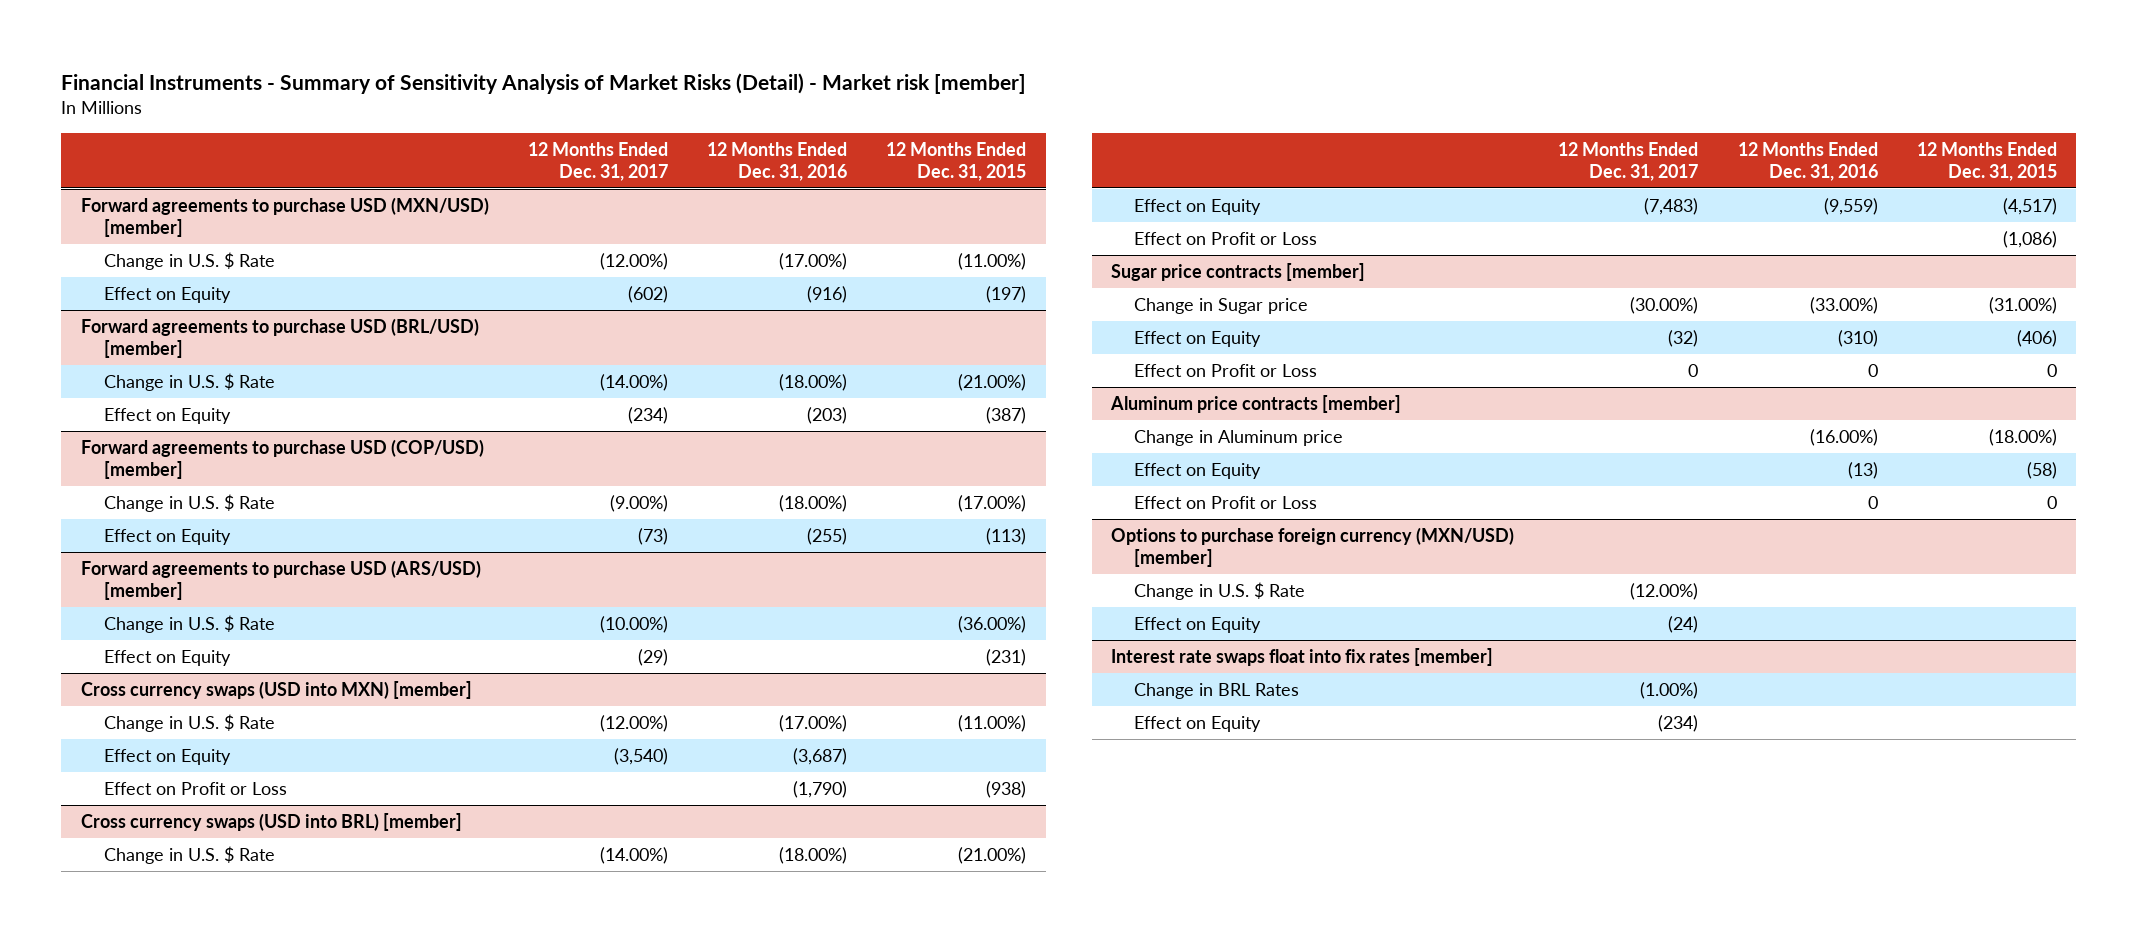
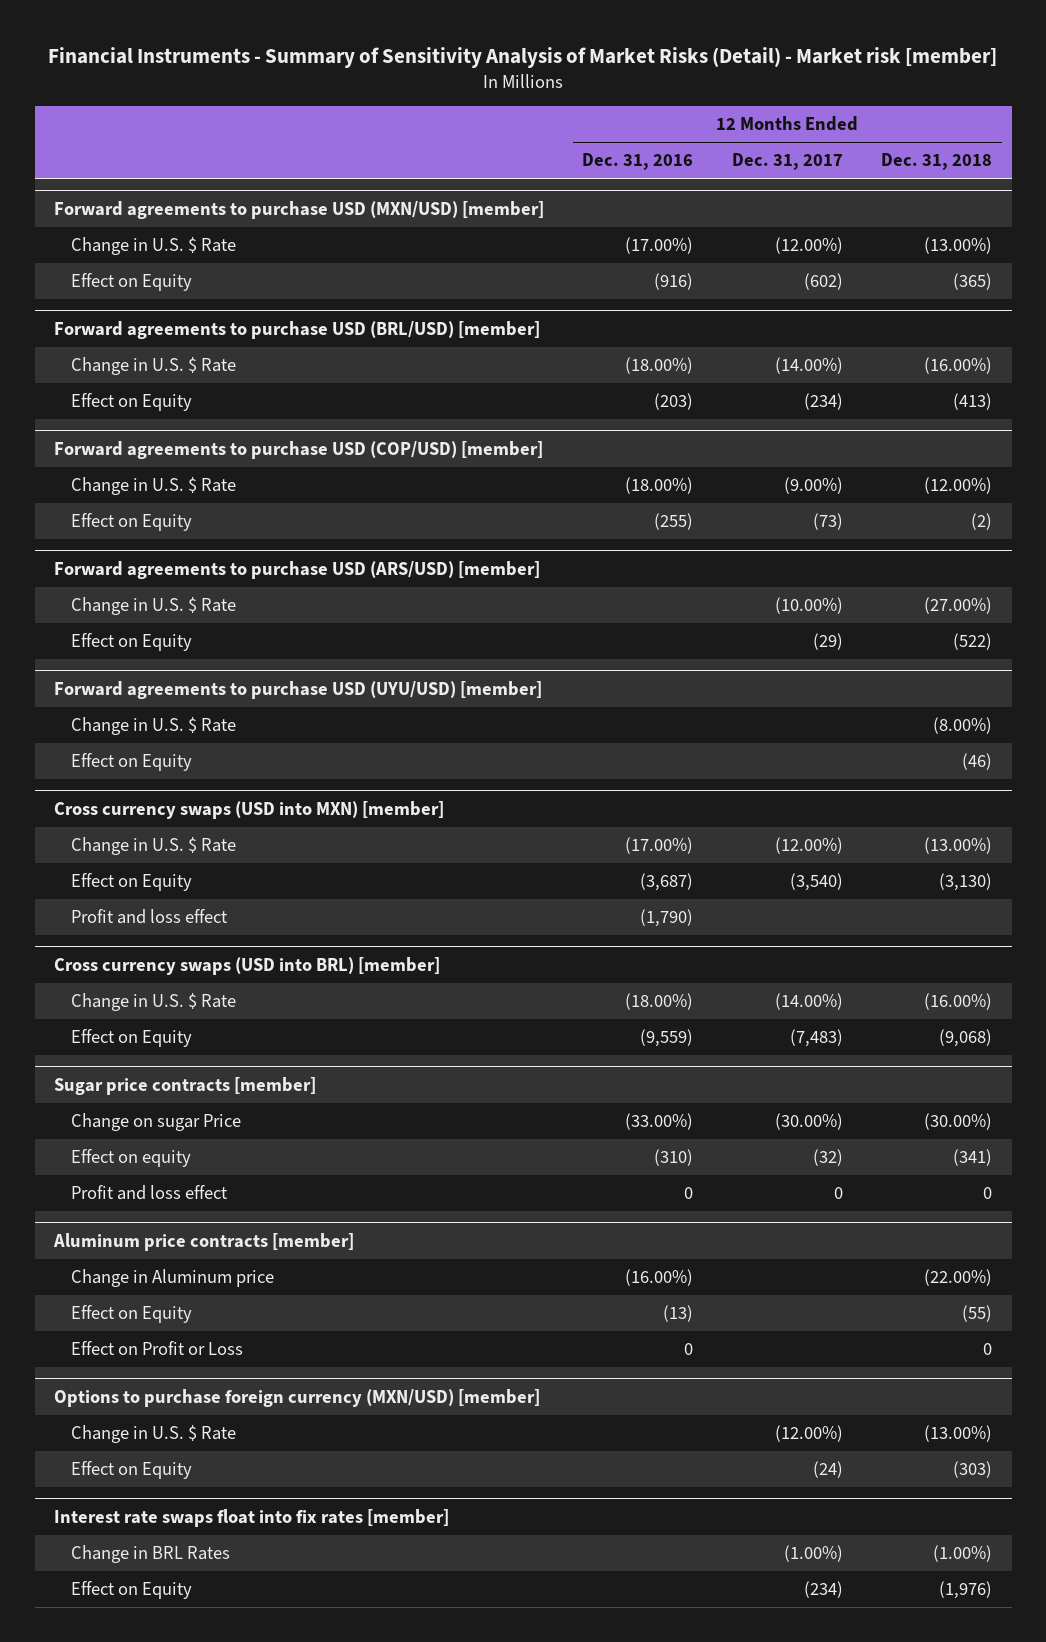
[886,141,1027,181] 12 Months Ended Dec. 31, 2015 -> none
none -> [881,153,993,171] Dec. 31, 2018
none -> [53,680,542,699] Forward agreements to purchase USD (UYU/USD) [member]
none -> [71,717,237,736] Change in U.S. $ Rate
none -> [71,753,193,772] Effect on Equity
[104,781,288,795] Effect on Profit or Loss -> [71,909,229,925] Profit and loss effect
[1134,231,1318,245] Effect on Profit or Loss -> none
[1134,297,1309,314] Change in Sugar price -> [71,1113,242,1132] Change on sugar Price
[1134,330,1262,347] Effect on Equity -> [71,1149,192,1168] Effect on equity
[1134,363,1318,377] Effect on Profit or Loss -> [71,1185,229,1201] Profit and loss effect

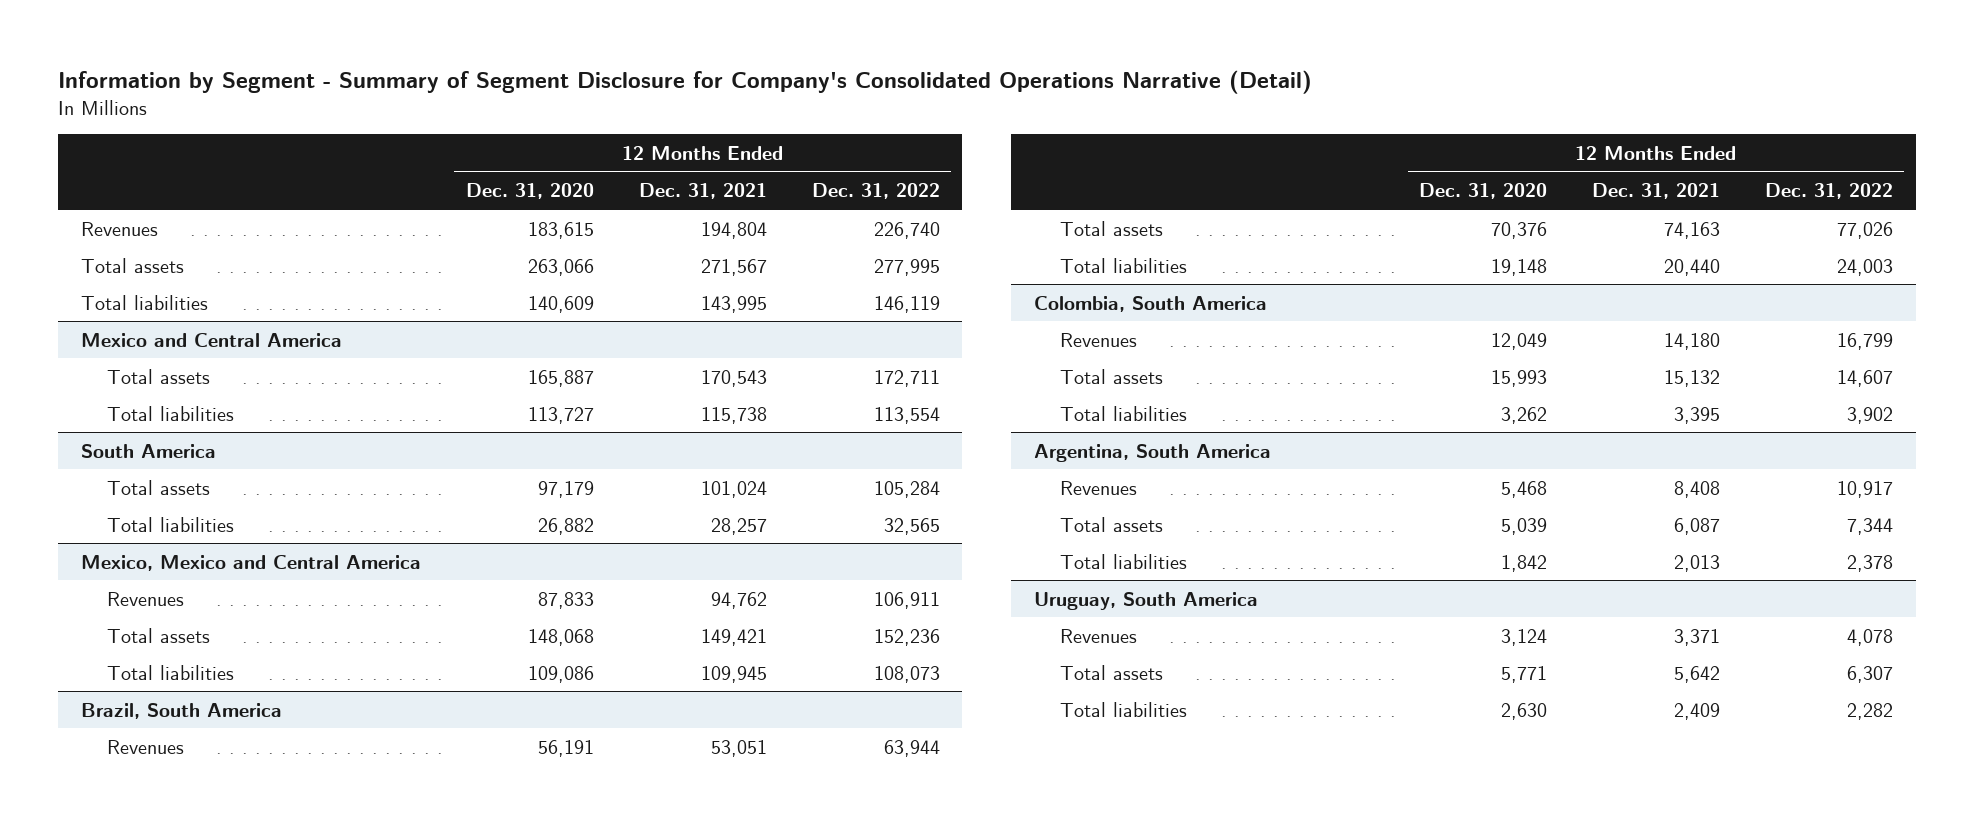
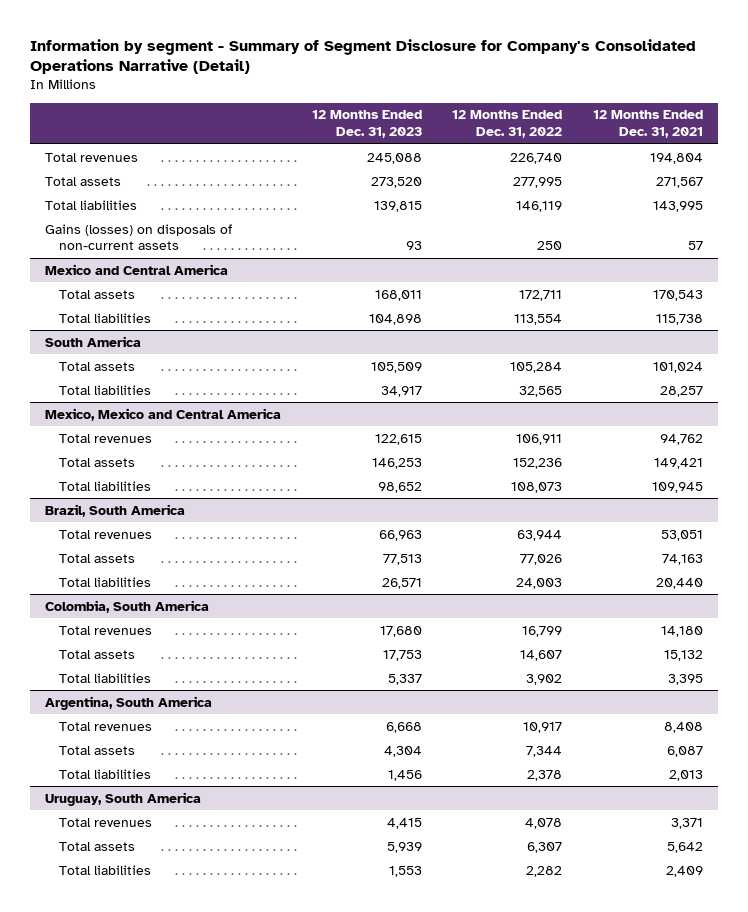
[58,70,1313,95] Information by Segment - Summary of Segment Disclosure for Company's Consolidated Operations Narrative (Detail) -> [30,38,697,75] Information by segment - Summary of Segment Disclosure for Company's Consolidated Operations Narrative (Detail)
[465,183,594,200] Dec. 31, 2020 -> none
none -> [311,110,422,139] 12 Months Ended Dec. 31, 2023
[80,221,158,236] Revenues -> [45,152,139,162] Total revenues
none -> [45,223,233,251] Gains (losses) on disposals of non-current assets
[106,591,184,606] Revenues -> [59,433,153,443] Total revenues
[106,739,184,754] Revenues -> [59,529,153,539] Total revenues
[1059,332,1137,347] Revenues -> [59,625,153,635] Total revenues
[1059,480,1137,495] Revenues -> [59,721,153,731] Total revenues
[1059,628,1137,643] Revenues -> [59,817,153,827] Total revenues

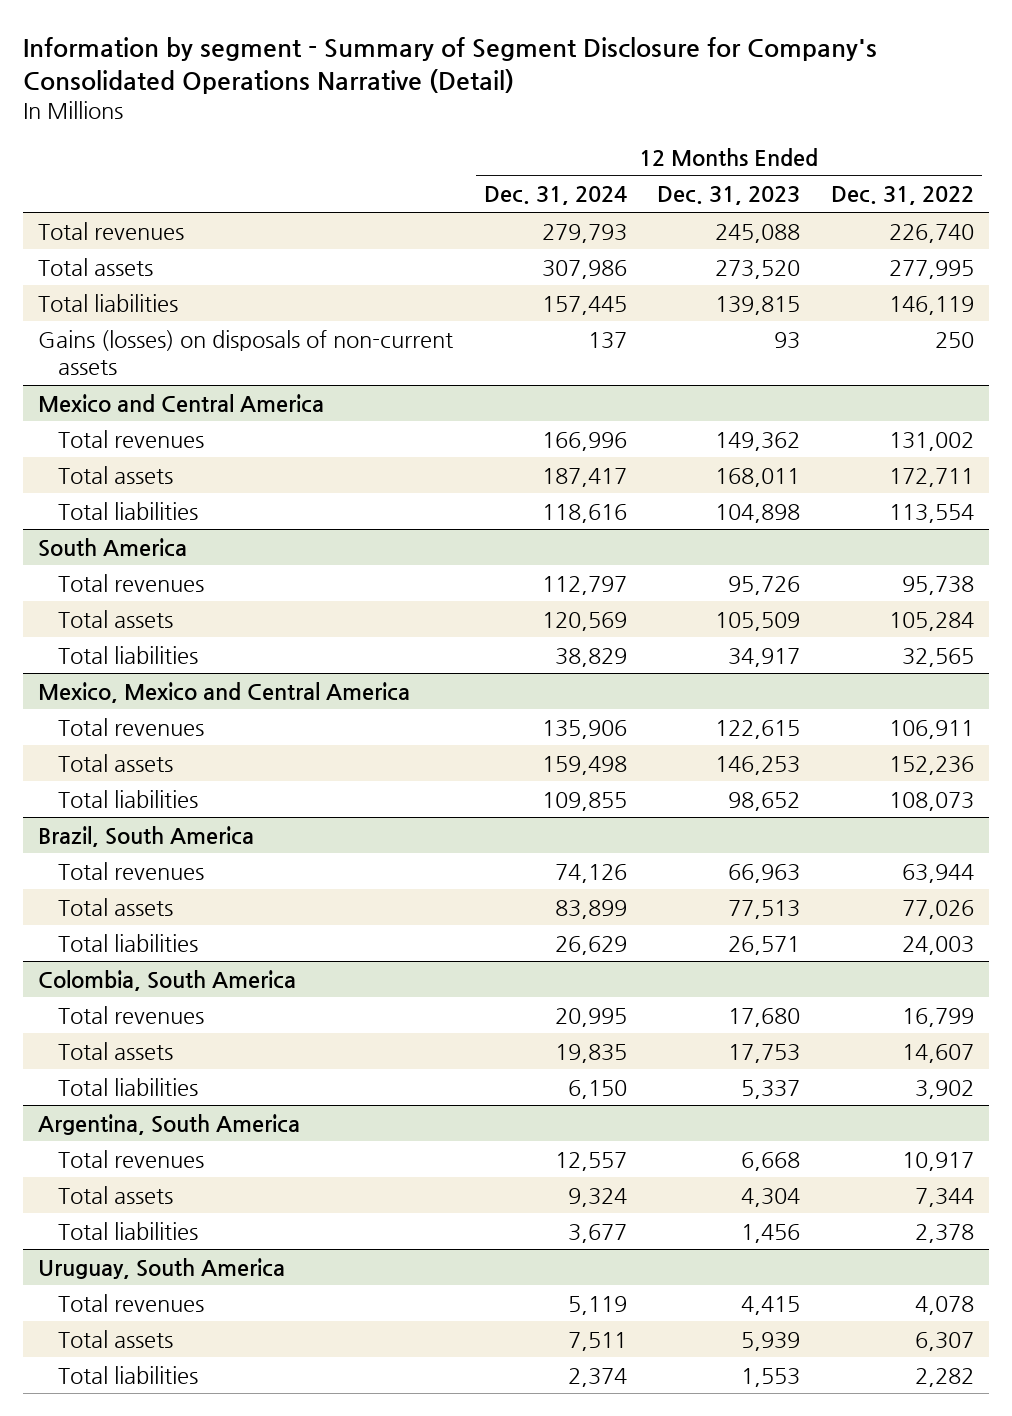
[592,110,703,139] 12 Months Ended Dec. 31, 2021 -> none
none -> [483,186,627,206] Dec. 31, 2024
none -> [58,429,205,448] Total revenues
none -> [58,573,205,592] Total revenues

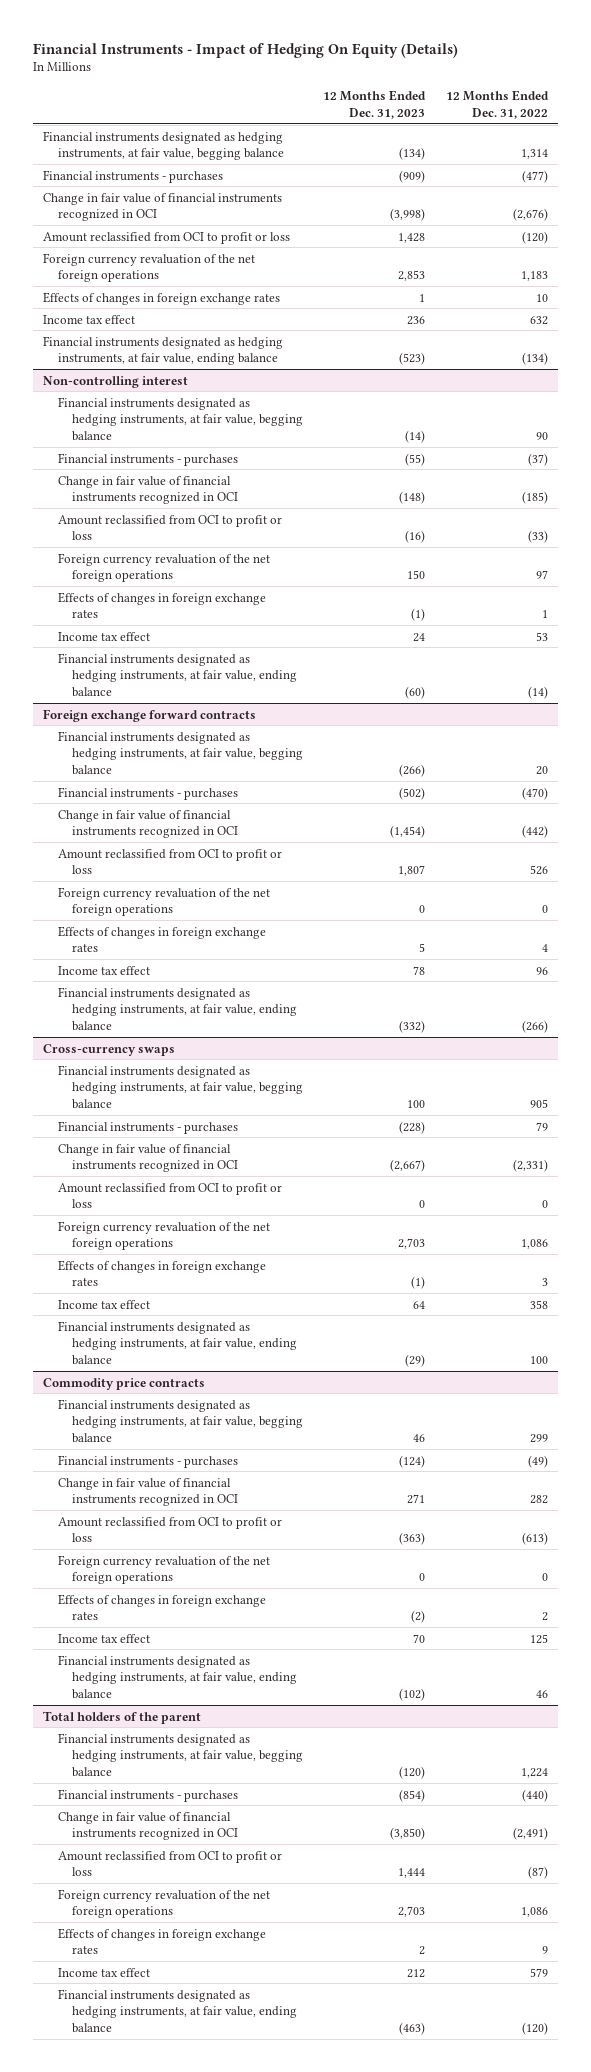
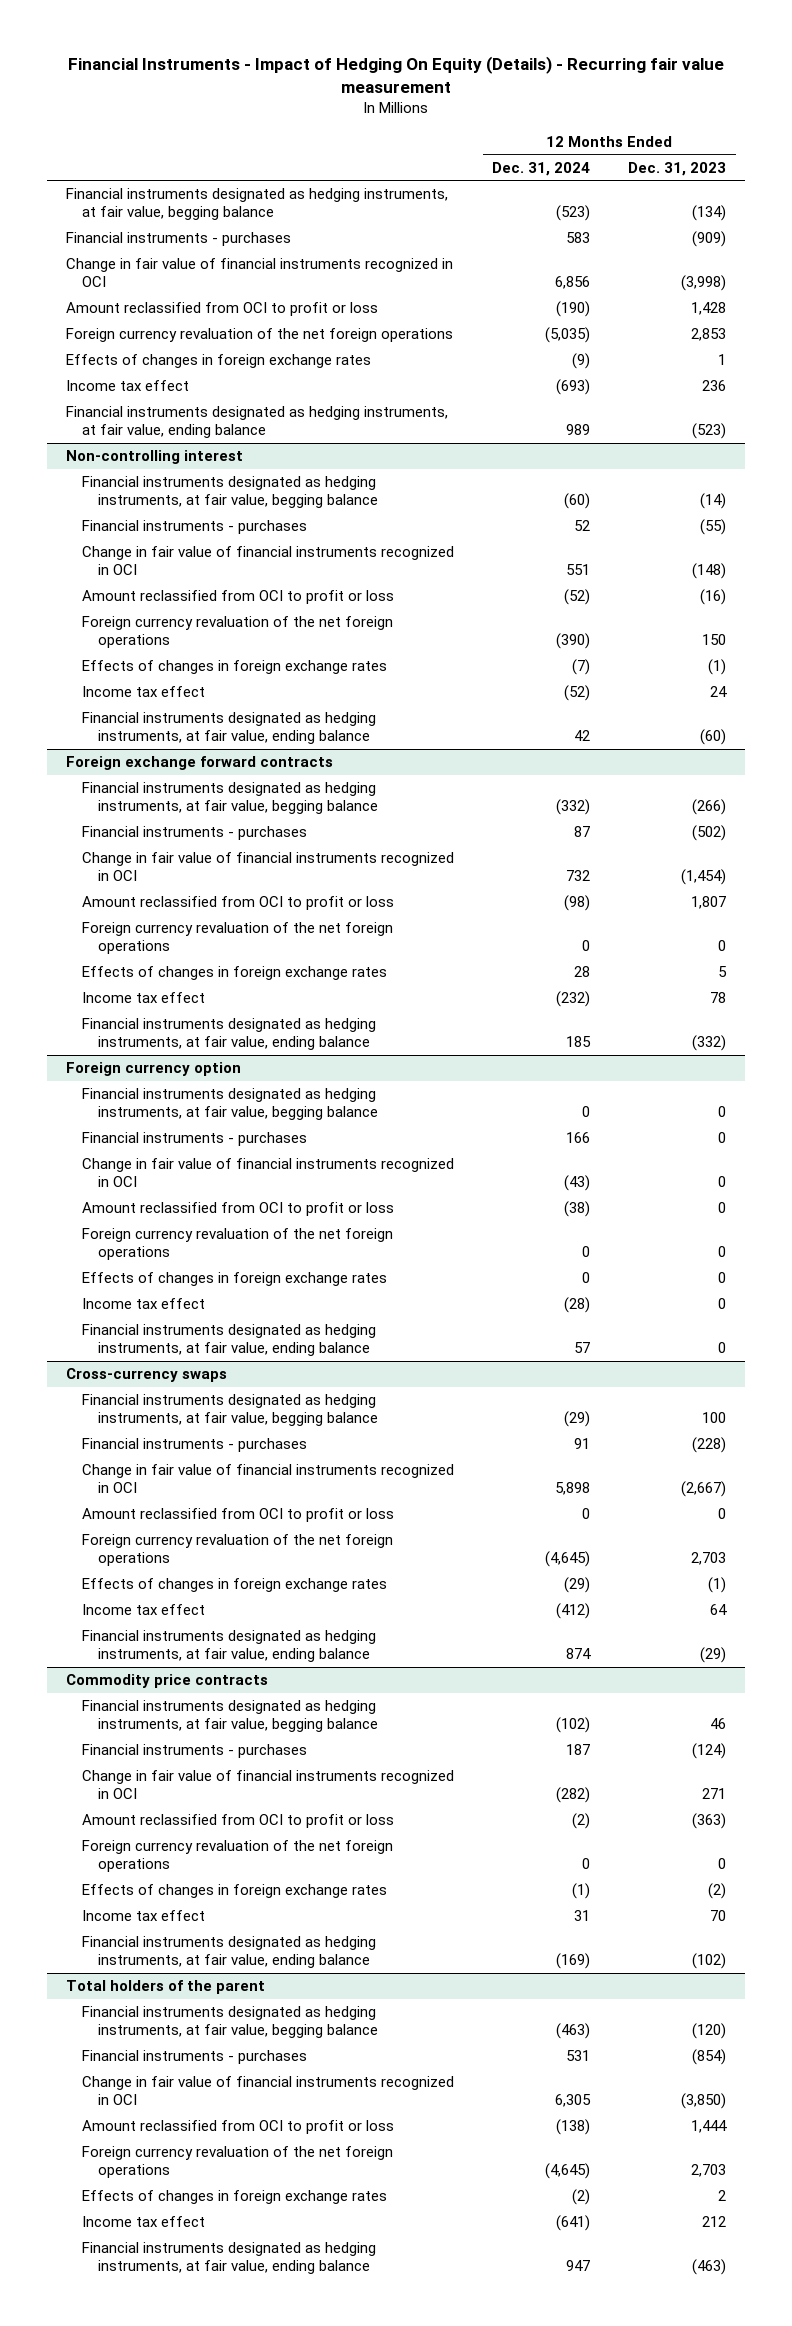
[33,42,459,58] Financial Instruments - Impact of Hedging On Equity (Details) -> [68,56,725,94] Financial Instruments - Impact of Hedging On Equity (Details) - Recurring fair value measurement
[445,90,549,120] 12 Months Ended Dec. 31, 2022 -> none
none -> [492,161,591,176] Dec. 31, 2024
none -> [66,1062,242,1077] Foreign currency option
none -> [82,1088,379,1121] Financial instruments designated as hedging instruments, at fair value, begging balance
none -> [82,1132,308,1147] Financial instruments - purchases
none -> [82,1158,455,1188] Change in fair value of financial instruments recognized in OCI
none -> [82,1202,395,1217] Amount reclassified from OCI to profit or loss
none -> [82,1228,394,1261] Foreign currency revaluation of the net foreign operations
none -> [82,1272,388,1287] Effects of changes in foreign exchange rates
none -> [82,1298,206,1310] Income tax effect
none -> [82,1324,377,1357] Financial instruments designated as hedging instruments, at fair value, ending balance

